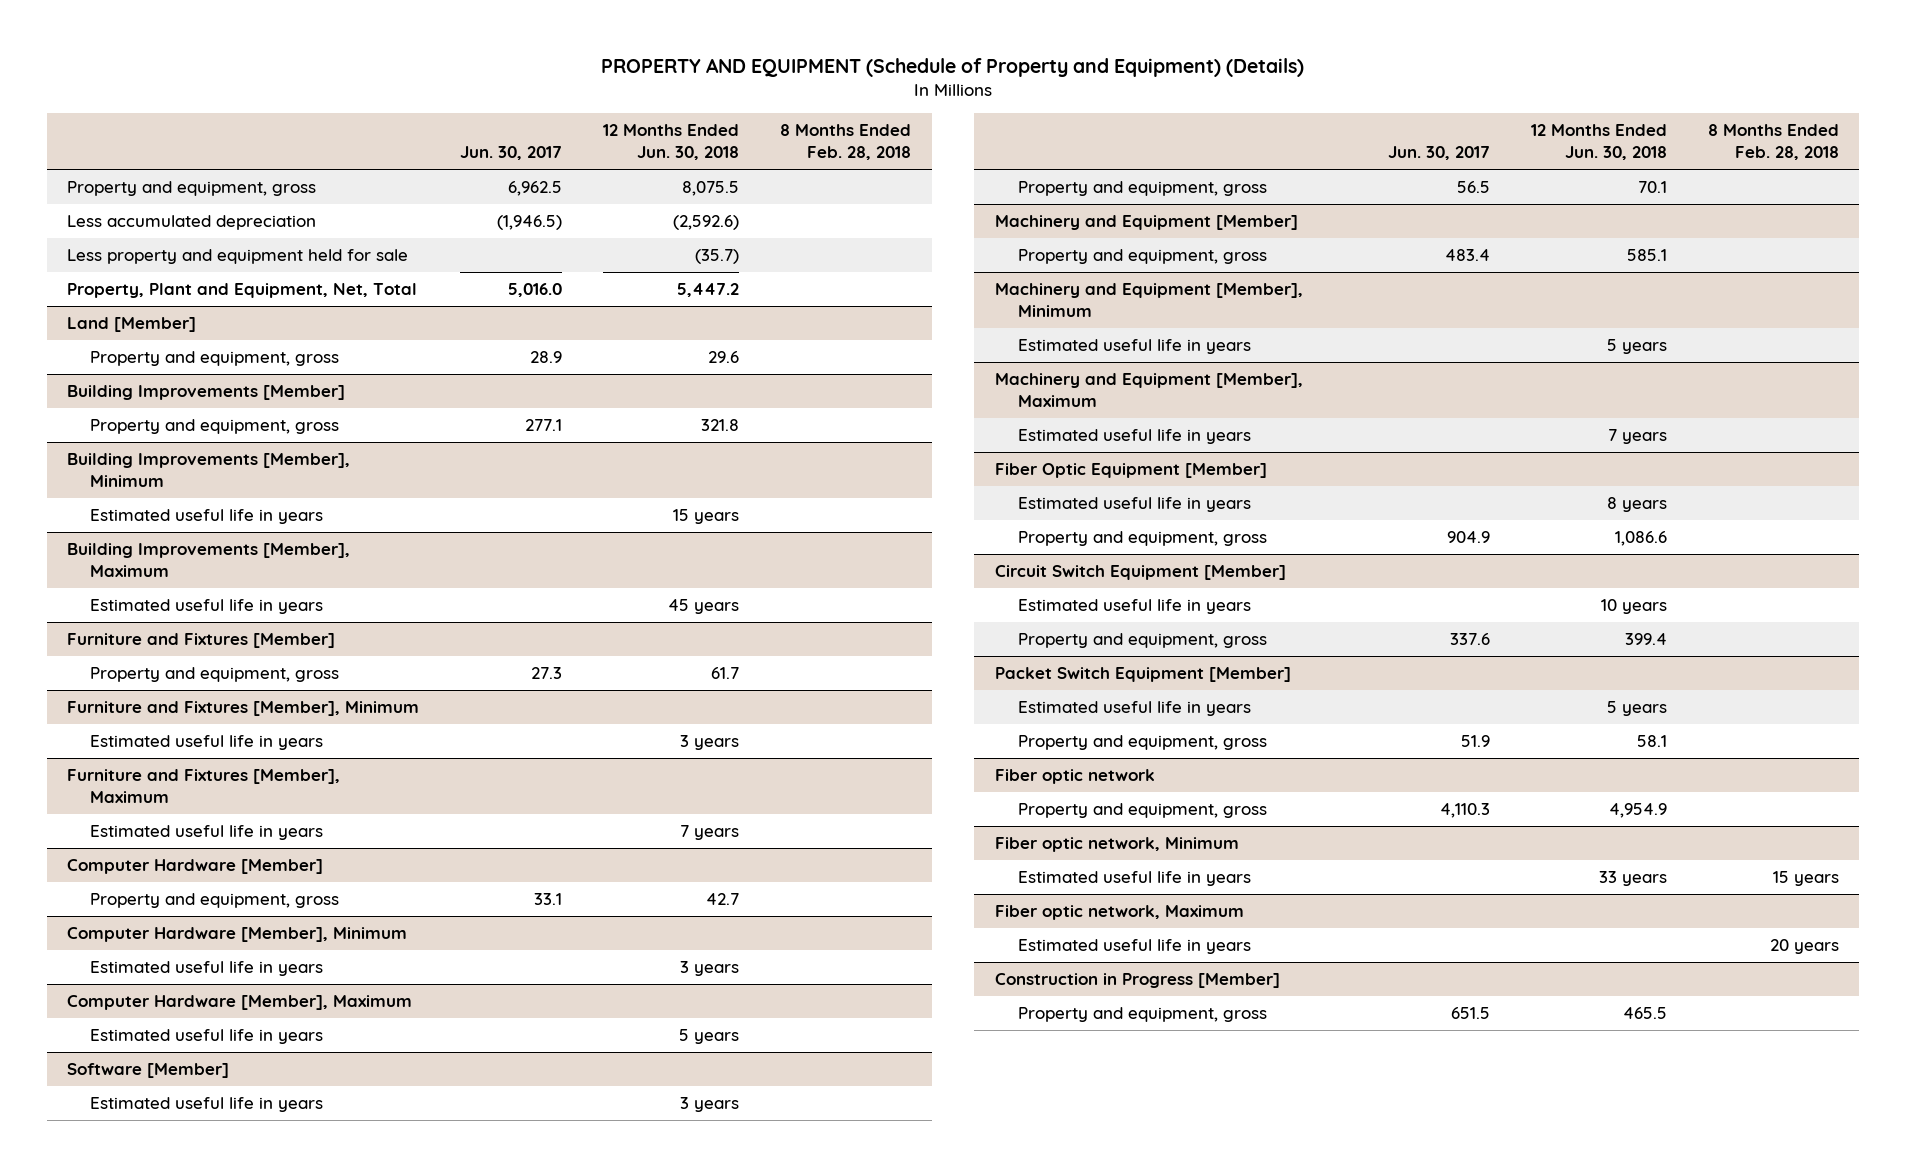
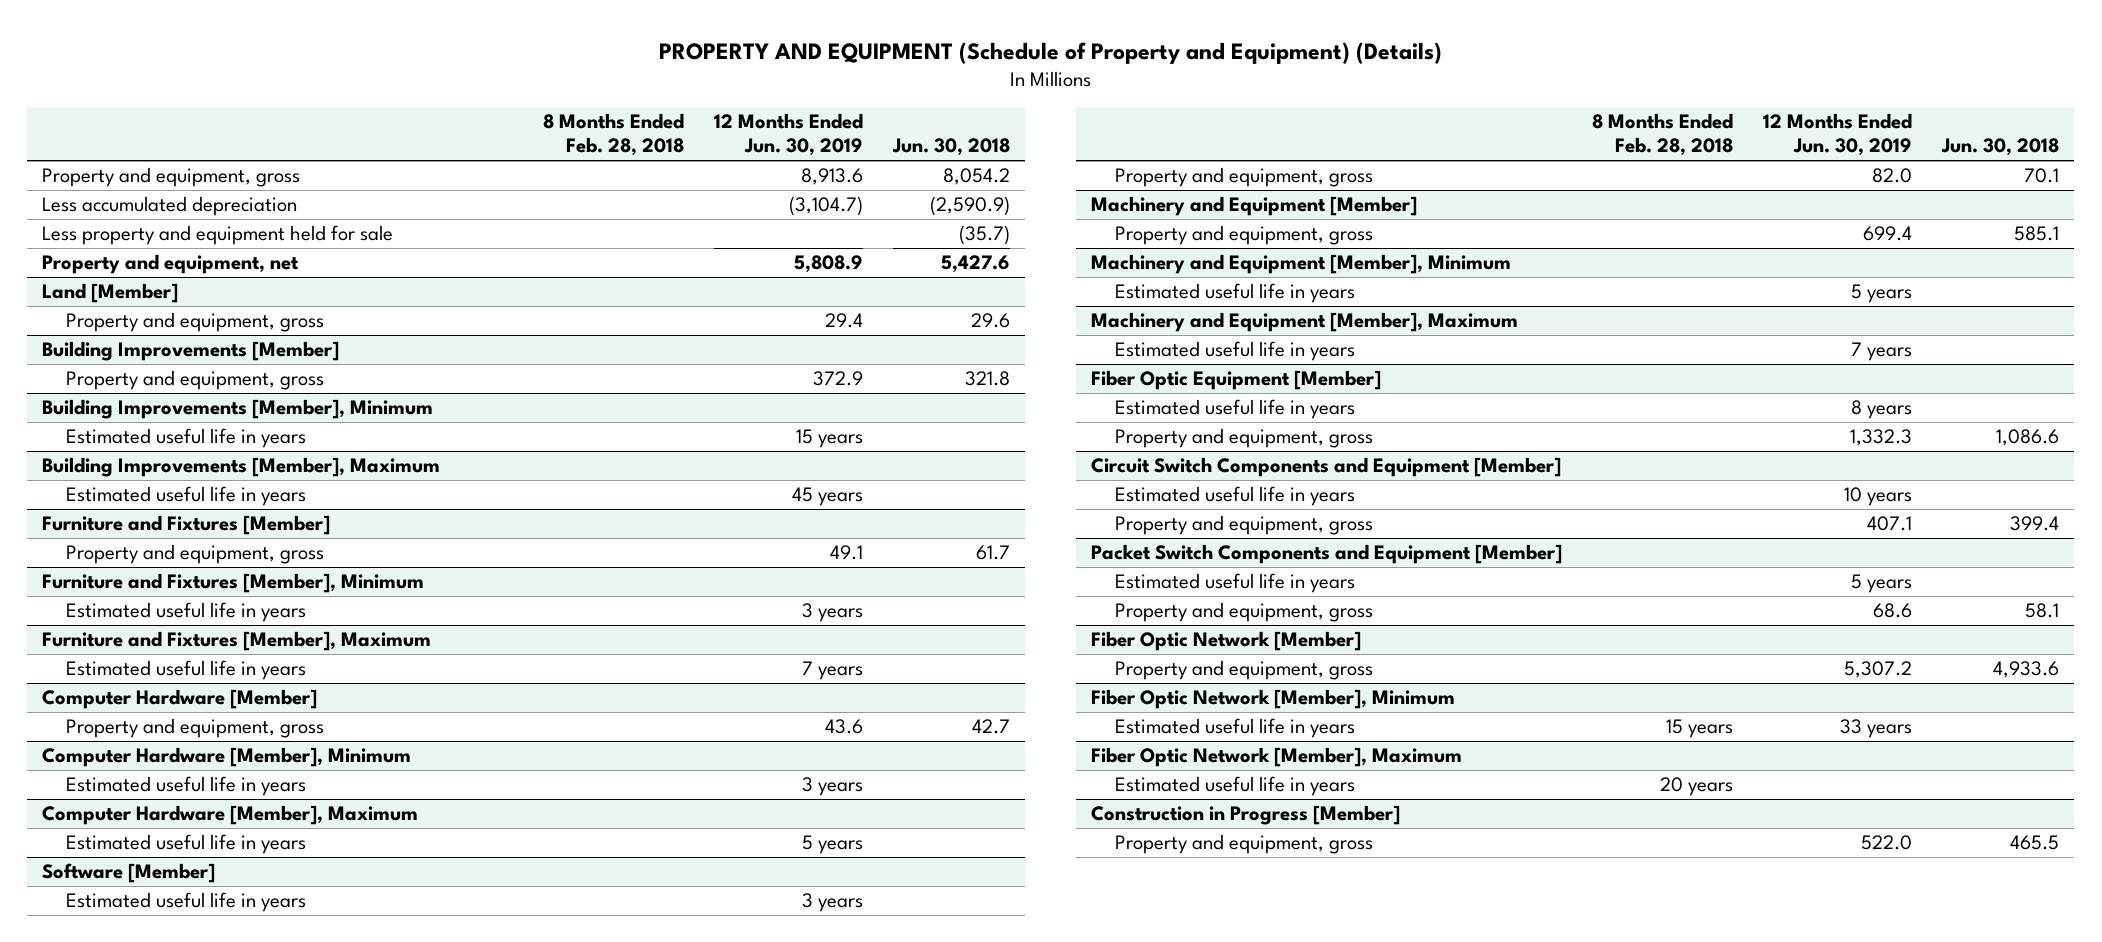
[460,146,563,161] Jun. 30, 2017 -> none
[603,124,740,161] 12 Months Ended Jun. 30, 2018 -> none
none -> [714,113,864,157] 12 Months Ended Jun. 30, 2019
none -> [892,138,1011,157] Jun. 30, 2018
[67,283,418,299] Property, Plant and Equipment, Net, Total -> [42,254,300,275] Property and equipment, net
[994,565,1286,581] Circuit Switch Equipment [Member] -> [1091,457,1562,478] Circuit Switch Components and Equipment [Member]
[994,667,1291,683] Packet Switch Equipment [Member] -> [1091,544,1563,565] Packet Switch Components and Equipment [Member]
[994,769,1155,785] Fiber optic network -> [1091,631,1362,652] Fiber Optic Network [Member]
[994,837,1239,853] Fiber optic network, Minimum -> [1091,689,1456,710] Fiber Optic Network [Member], Minimum
[994,905,1244,921] Fiber optic network, Maximum -> [1091,747,1463,768] Fiber Optic Network [Member], Maximum

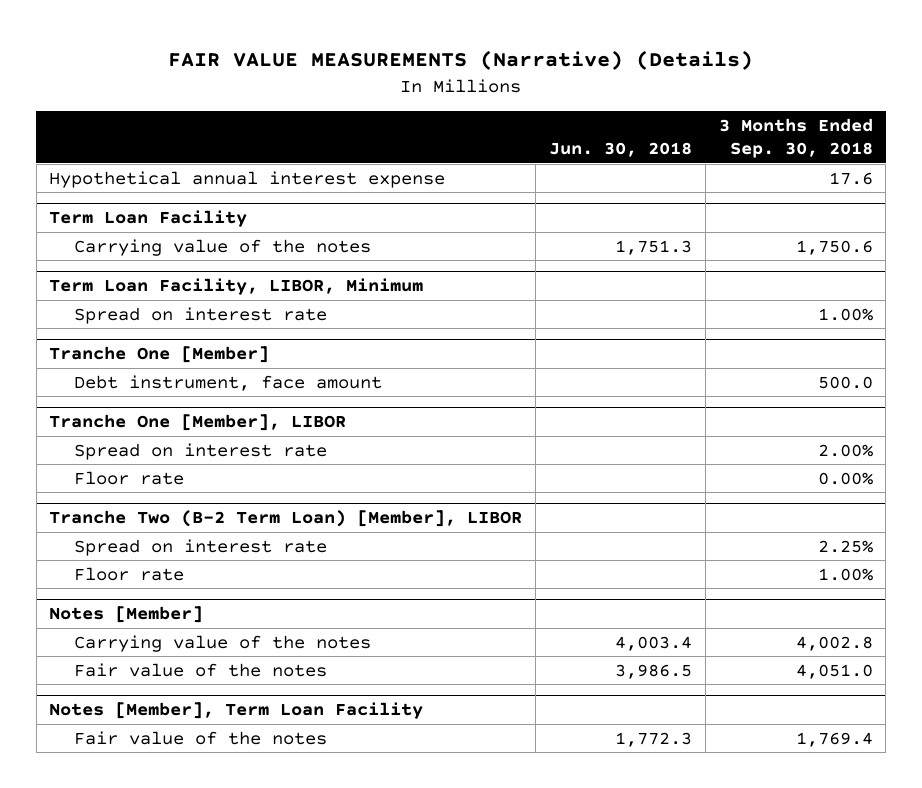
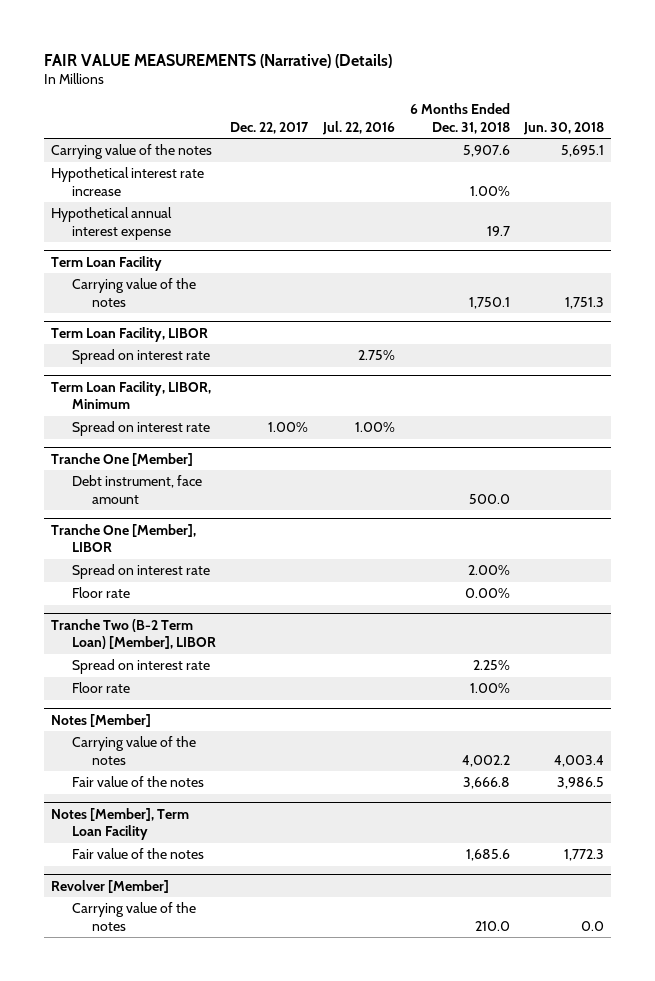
[718,117,873,159] 3 Months Ended Sep. 30, 2018 -> none
none -> [230,121,310,134] Dec. 22, 2017
none -> [321,120,395,135] Jul. 22, 2016
none -> [409,103,510,134] 6 Months Ended Dec. 31, 2018
none -> [51,144,213,160] Carrying value of the notes
none -> [51,167,205,196] Hypothetical interest rate increase
none -> [51,326,209,342] Term Loan Facility, LIBOR
none -> [71,349,210,365] Spread on interest rate
none -> [51,879,170,893] Revolver [Member]
none -> [71,902,196,931] Carrying value of the notes

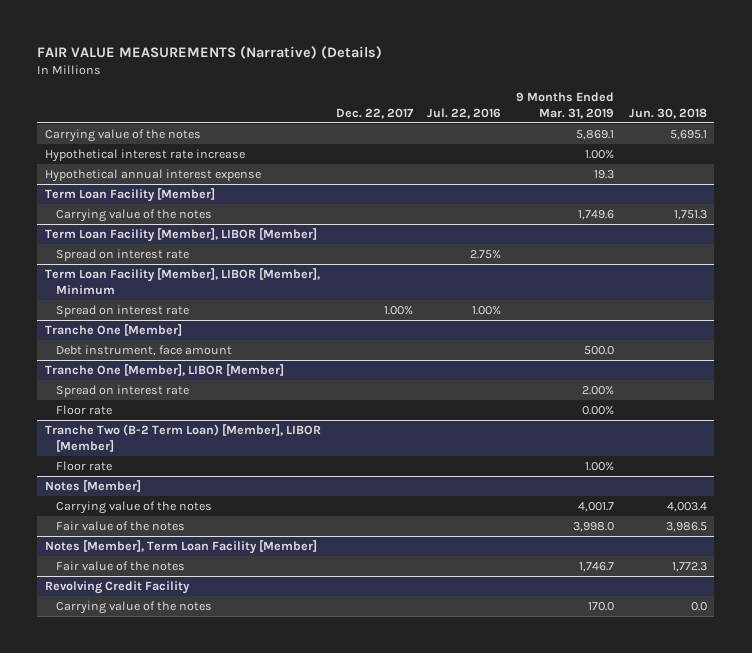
[409,103,510,134] 6 Months Ended Dec. 31, 2018 -> none
none -> [516,91,615,119] 9 Months Ended Mar. 31, 2019
[51,255,163,271] Term Loan Facility -> [44,187,215,202] Term Loan Facility [Member]
[51,326,209,342] Term Loan Facility, LIBOR -> [44,227,317,242] Term Loan Facility [Member], LIBOR [Member]
[51,380,212,410] Term Loan Facility, LIBOR, Minimum -> [44,267,320,295] Term Loan Facility [Member], LIBOR [Member], Minimum
[51,523,197,553] Tranche One [Member], LIBOR -> [44,363,284,376] Tranche One [Member], LIBOR [Member]
[71,659,210,675] Spread on interest rate -> none
[51,618,216,650] Tranche Two (B-2 Term Loan) [Member], LIBOR -> [44,423,321,452] Tranche Two (B-2 Term Loan) [Member], LIBOR [Member]
[51,807,190,841] Notes [Member], Term Loan Facility -> [44,539,317,554] Notes [Member], Term Loan Facility [Member]
[51,879,170,893] Revolver [Member] -> [44,580,190,594] Revolving Credit Facility

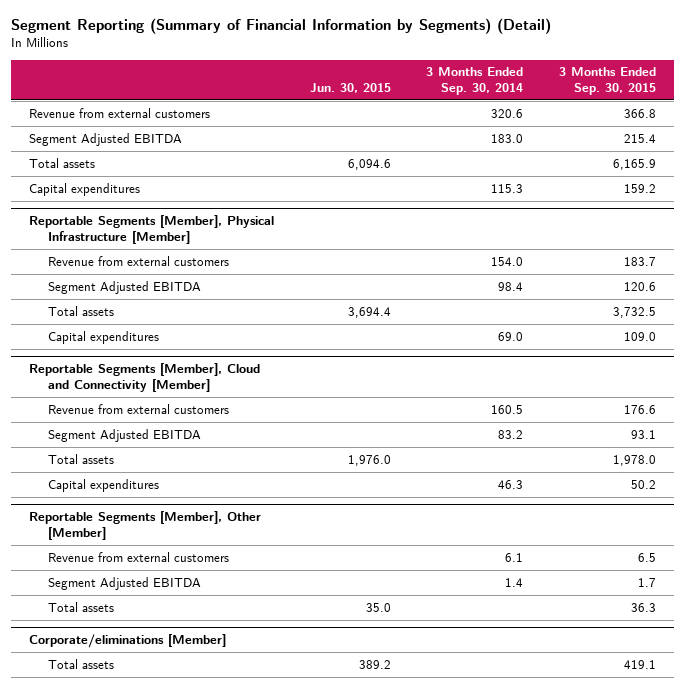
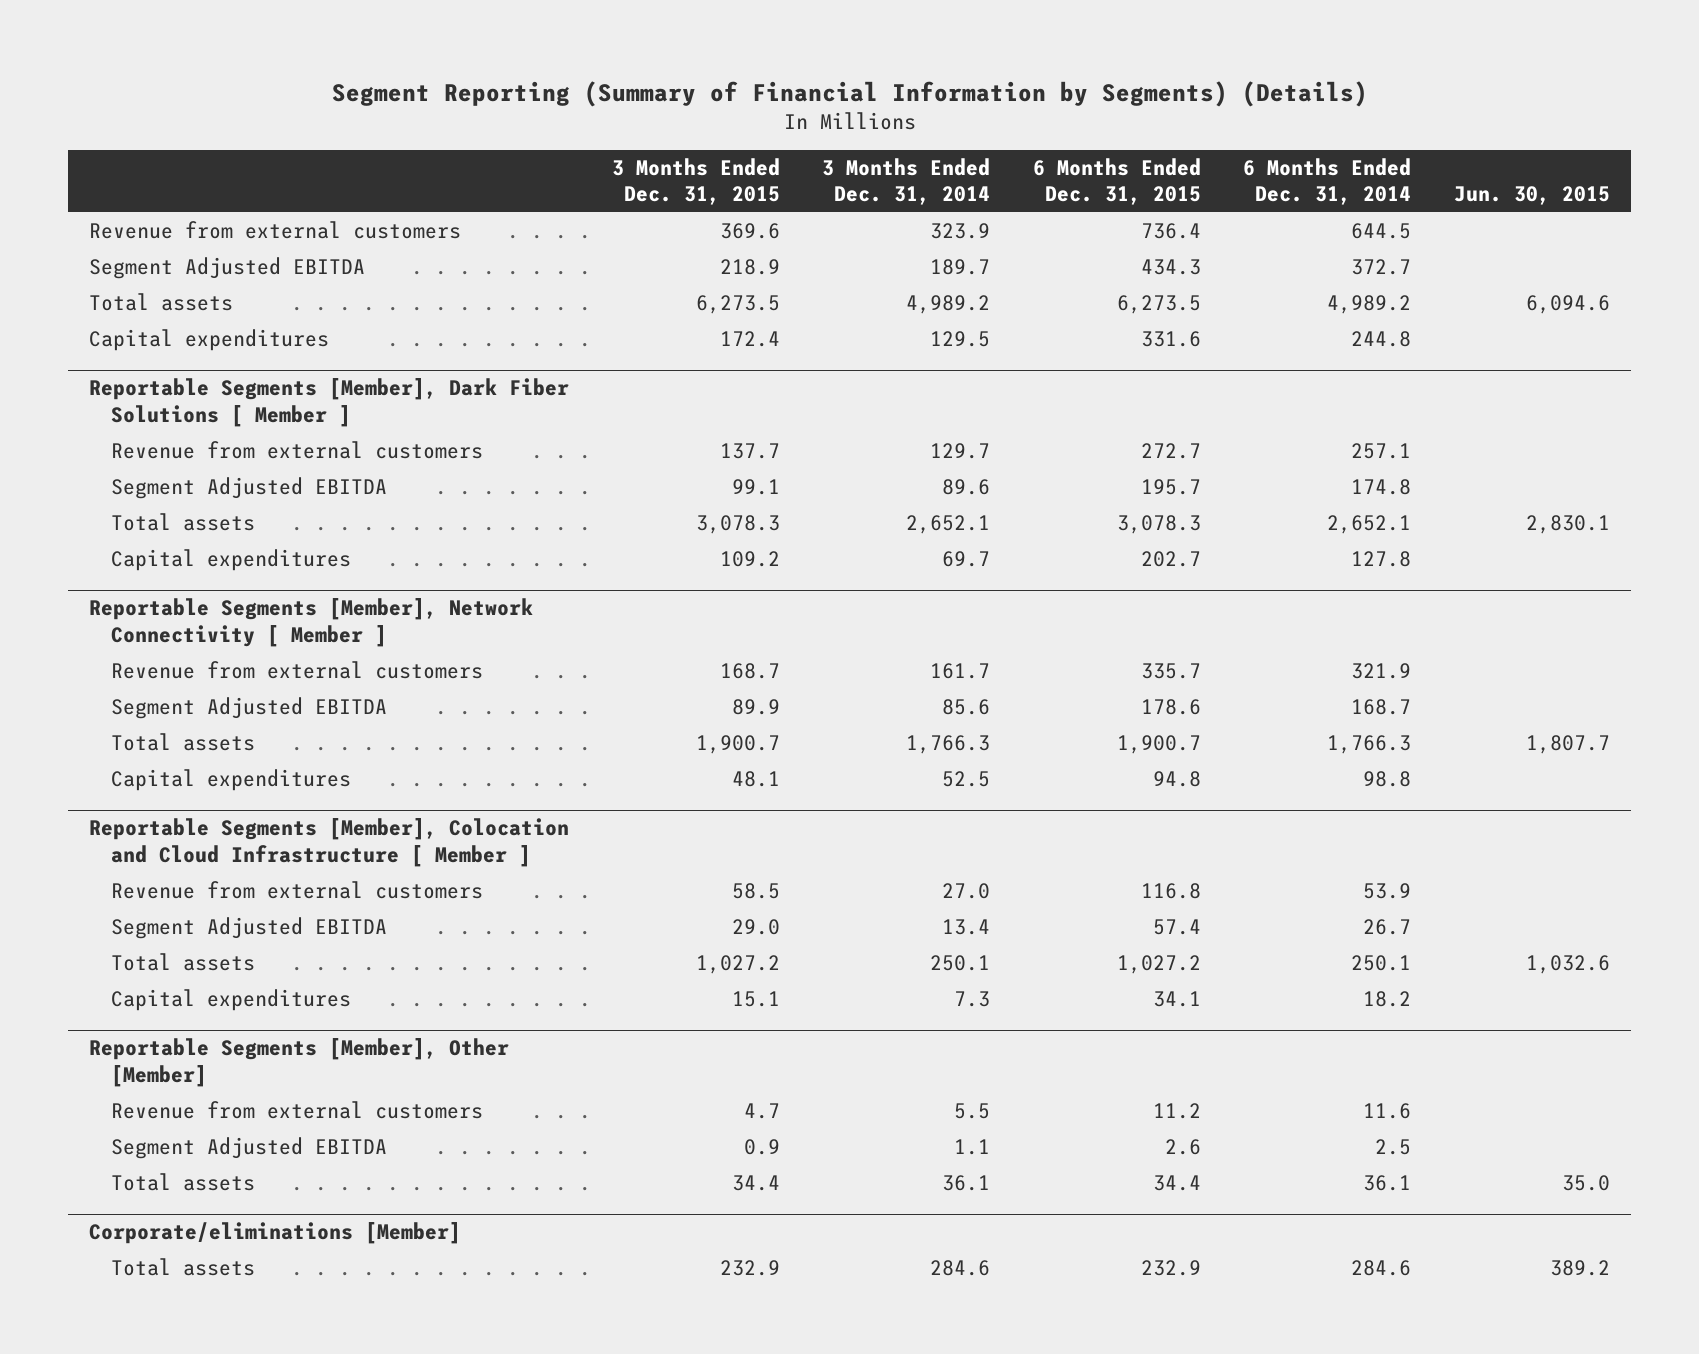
[10,18,551,35] Segment Reporting (Summary of Financial Information by Segments) (Detail) -> [331,80,1368,107] Segment Reporting (Summary of Financial Information by Segments) (Details)
[426,67,524,95] 3 Months Ended Sep. 30, 2014 -> none
[559,67,657,95] 3 Months Ended Sep. 30, 2015 -> none
none -> [611,157,780,206] 3 Months Ended Dec. 31, 2015
none -> [822,157,991,206] 3 Months Ended Dec. 31, 2014
none -> [1032,157,1201,206] 6 Months Ended Dec. 31, 2015
none -> [1243,157,1412,206] 6 Months Ended Dec. 31, 2014
[28,215,274,244] Reportable Segments [Member], Physical Infrastructure [Member] -> none
[48,255,230,266] Revenue from external customers -> none
[48,280,202,294] Segment Adjusted EBITDA -> none
[48,305,115,316] Total assets -> none
[48,330,160,344] Capital expenditures -> none
none -> [89,378,570,428] Reportable Segments [Member], Dark Fiber Solutions [ Member ]
none -> [110,441,483,460] Revenue from external customers
none -> [110,477,387,500] Segment Adjusted EBITDA
none -> [110,513,255,532] Total assets
none -> [110,549,351,572] Capital expenditures
none -> [89,598,534,648] Reportable Segments [Member], Network Connectivity [ Member ]
none -> [110,661,483,680] Revenue from external customers
none -> [110,697,387,720] Segment Adjusted EBITDA
none -> [110,733,255,752] Total assets
none -> [110,769,351,792] Capital expenditures
[28,363,260,392] Reportable Segments [Member], Cloud and Connectivity [Member] -> [89,818,570,868] Reportable Segments [Member], Colocation and Cloud Infrastructure [ Member ]
[347,454,391,466] 1,976.0 -> [1525,955,1610,975] 1,032.6

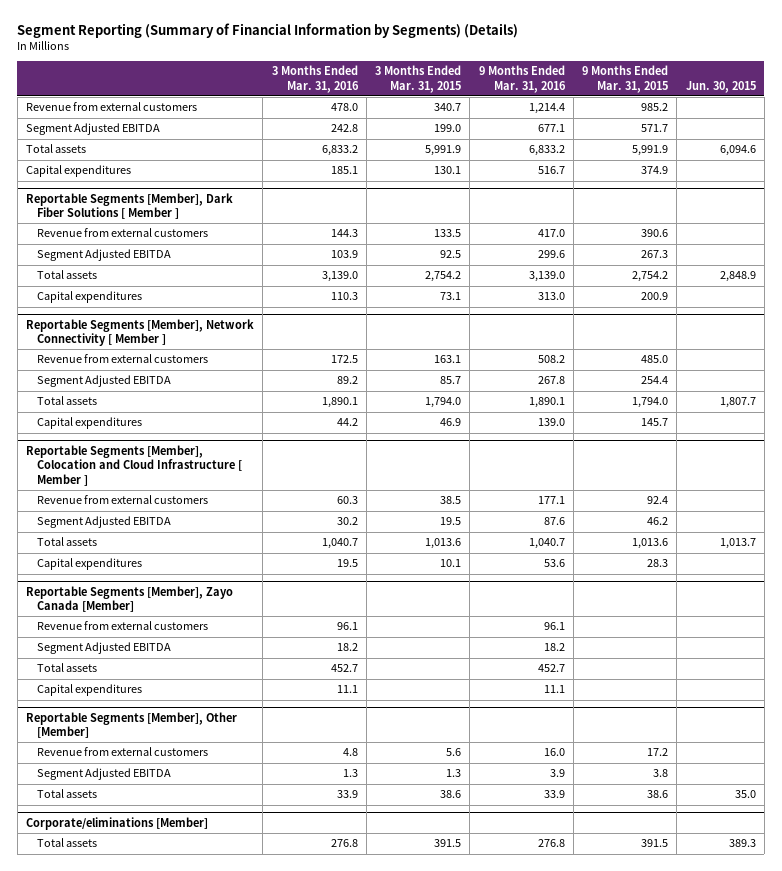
[611,157,780,206] 3 Months Ended Dec. 31, 2015 -> none
[822,157,991,206] 3 Months Ended Dec. 31, 2014 -> none
[1032,157,1201,206] 6 Months Ended Dec. 31, 2015 -> none
[1243,157,1412,206] 6 Months Ended Dec. 31, 2014 -> none
none -> [271,65,359,93] 3 Months Ended Mar. 31, 2016
none -> [375,65,462,93] 3 Months Ended Mar. 31, 2015
none -> [478,65,566,93] 9 Months Ended Mar. 31, 2016
none -> [582,65,669,93] 9 Months Ended Mar. 31, 2015
[1525,515,1610,535] 2,830.1 -> [719,271,756,283] 2,848.9
[1525,955,1610,975] 1,032.6 -> [719,538,756,550] 1,013.7
none -> [25,585,233,613] Reportable Segments [Member], Zayo Canada [Member]
none -> [36,621,208,631] Revenue from external customers
none -> [36,642,171,655] Segment Adjusted EBITDA
none -> [36,663,97,673] Total assets
none -> [36,684,142,697] Capital expenditures
[1549,1260,1610,1277] 389.2 -> [728,839,756,848] 389.3

